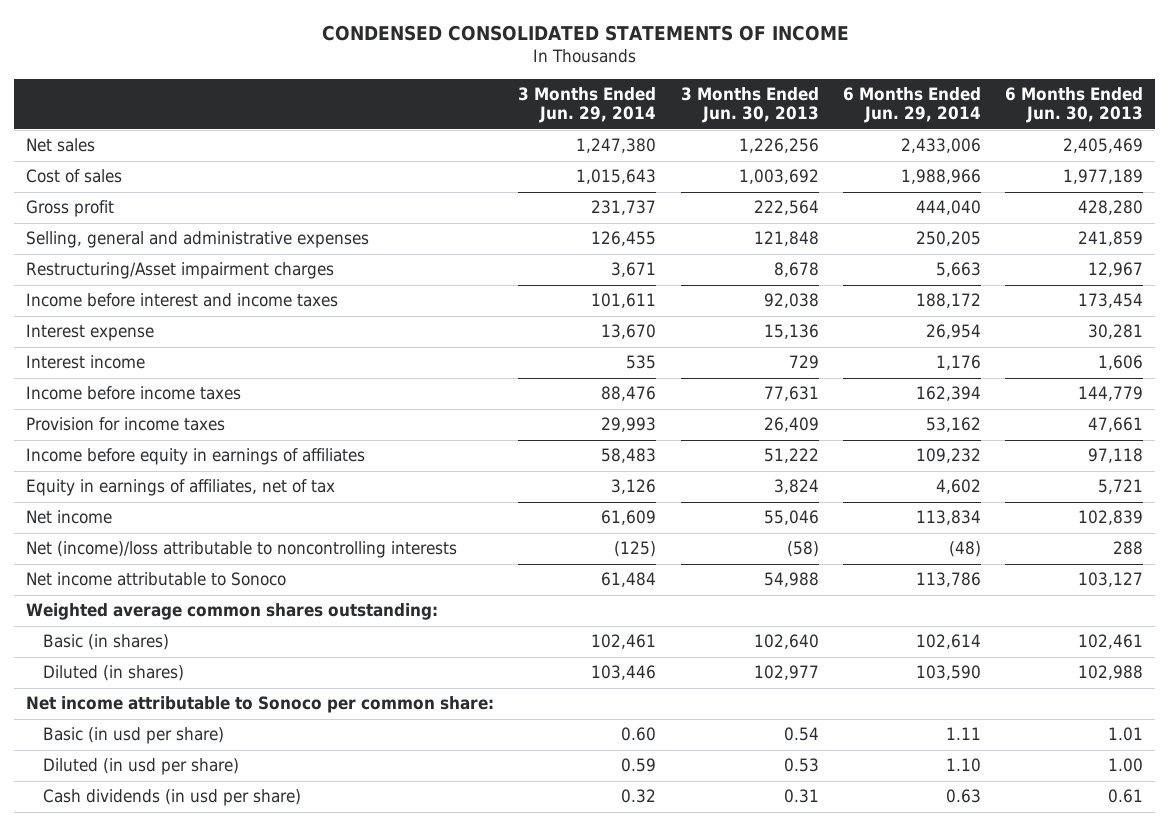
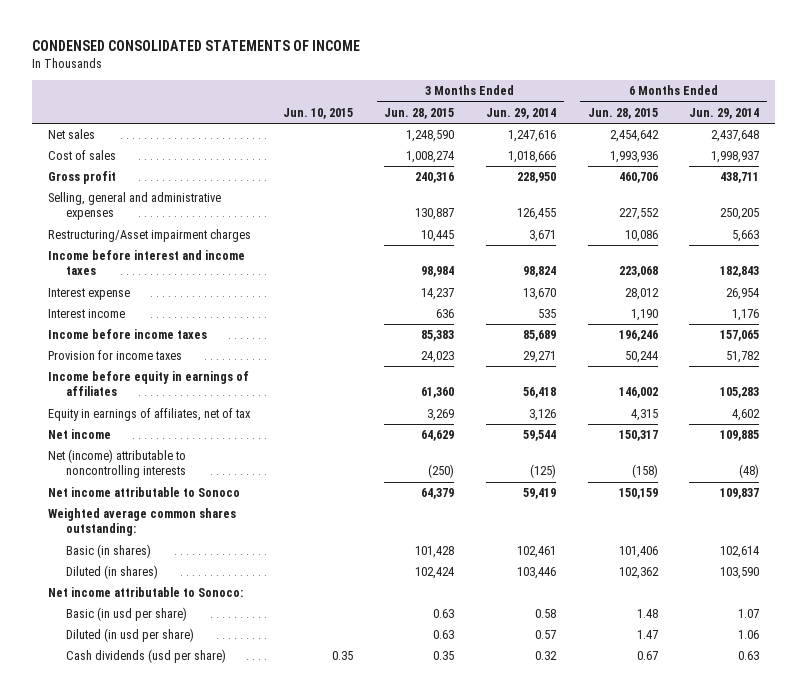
[680,86,819,124] 3 Months Ended Jun. 30, 2013 -> none
[1004,86,1143,124] 6 Months Ended Jun. 30, 2013 -> none
none -> [282,107,353,119] Jun. 10, 2015
none -> [384,107,455,119] Jun. 28, 2015
none -> [587,107,658,119] Jun. 28, 2015
[576,138,657,154] 1,247,380 -> [508,130,557,143] 1,247,616
[900,138,981,154] 2,433,006 -> [711,130,760,143] 2,437,648
[576,169,657,185] 1,015,643 -> [508,151,557,164] 1,018,666
[900,169,981,185] 1,988,966 -> [711,151,760,164] 1,998,937
[591,200,657,216] 231,737 -> [517,172,557,184] 228,950
[915,200,981,216] 444,040 -> [720,172,760,184] 438,711
[591,293,657,309] 101,611 -> [523,266,557,278] 98,824
[915,293,981,309] 188,172 -> [720,266,760,278] 182,843
[601,386,657,402] 88,476 -> [523,330,557,342] 85,689
[915,386,981,402] 162,394 -> [720,330,760,342] 157,065
[601,417,657,433] 29,993 -> [523,351,557,364] 29,271
[925,417,981,433] 53,162 -> [726,351,761,364] 51,782
[601,448,657,464] 58,483 -> [523,387,557,399] 56,418
[915,448,981,464] 109,232 -> [720,387,760,399] 105,283
[601,510,657,526] 61,609 -> [523,430,557,442] 59,544
[915,510,981,526] 113,834 -> [720,430,760,442] 109,885
[26,541,458,559] Net (income)/loss attributable to noncontrolling interests -> [48,449,187,479] Net (income) attributable to noncontrolling interests
[601,572,657,588] 61,484 -> [523,488,557,500] 59,419
[915,572,981,588] 113,786 -> [720,488,760,500] 109,837
[26,696,495,714] Net income attributable to Sonoco per common share: -> [48,587,244,598] Net income attributable to Sonoco:
[621,727,657,742] 0.60 -> [535,609,557,619] 0.58
[945,727,981,741] 1.11 -> [738,609,760,619] 1.07
[621,758,657,773] 0.59 -> [535,630,557,640] 0.57
[945,758,981,773] 1.10 -> [738,630,760,640] 1.06
[43,789,302,807] Cash dividends (in usd per share) -> [66,649,227,664] Cash dividends (usd per share)

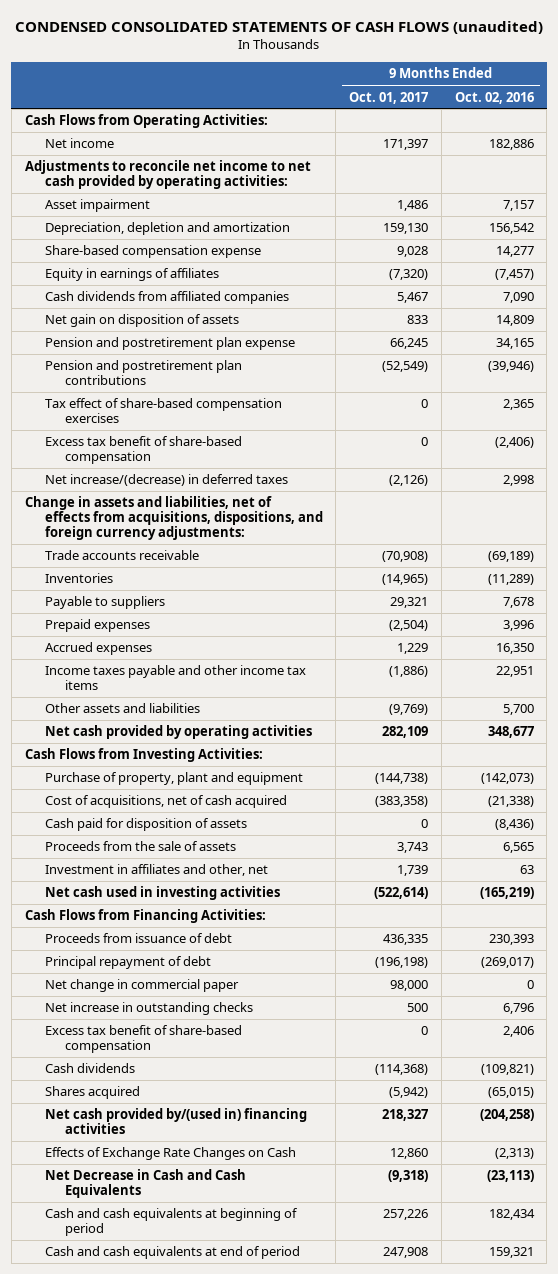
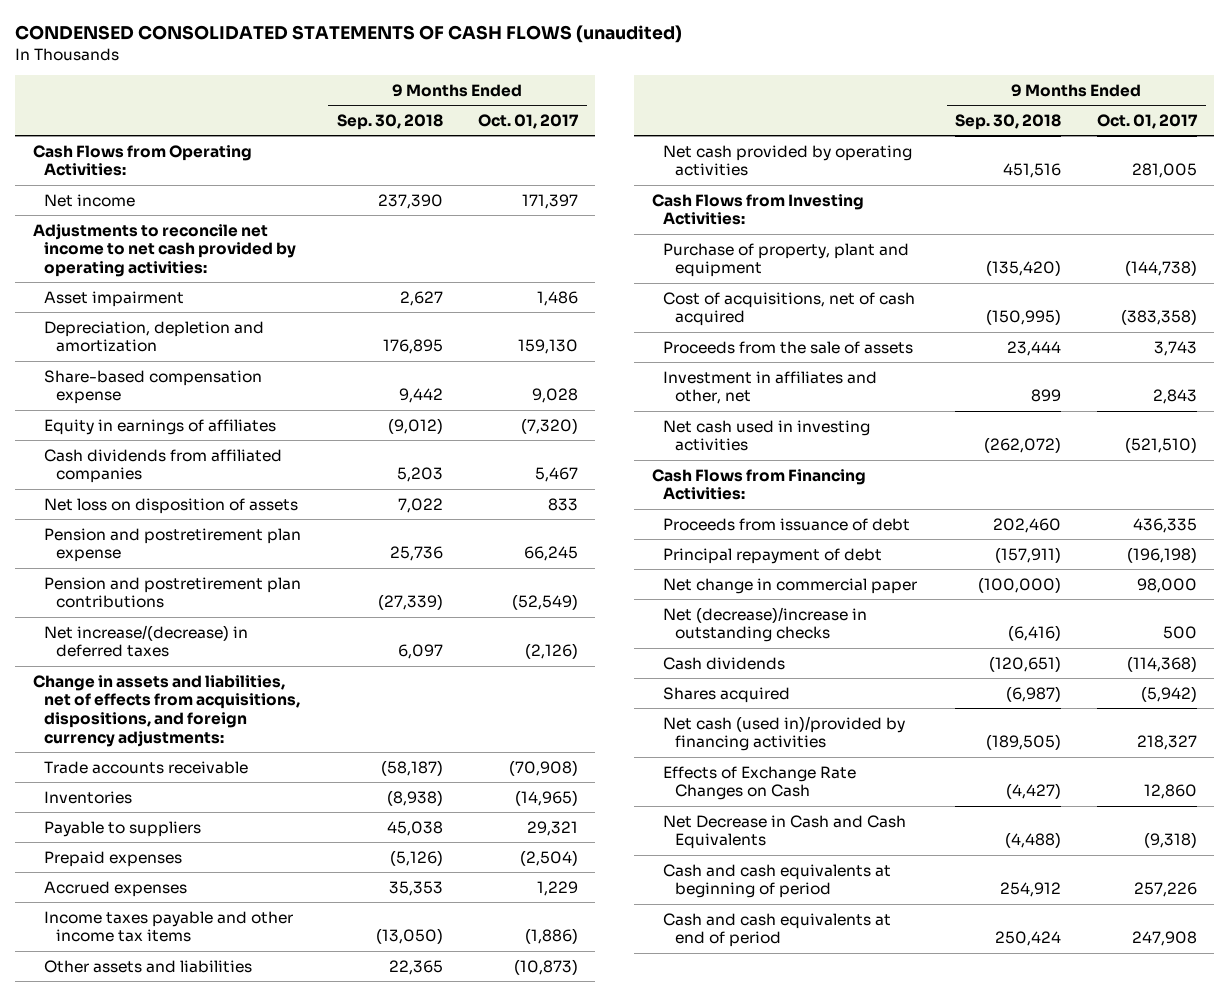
[454,91,534,104] Oct. 02, 2016 -> none
none -> [336,113,443,130] Sep. 30, 2018
[44,314,239,328] Net gain on disposition of assets -> [44,497,299,514] Net loss on disposition of assets
[44,398,282,424] Tax effect of share-based compensation exercises -> none
[44,436,242,465] Excess tax benefit of share-based compensation -> none
[389,704,429,716] (9,769) -> [513,958,578,975] (10,873)
[382,726,429,739] 282,109 -> [1131,163,1197,179] 281,005
[44,818,247,832] Cash paid for disposition of assets -> none
[397,865,429,877] 1,739 -> [1152,389,1197,405] 2,843
[374,887,429,900] (522,614) -> [1124,437,1197,454] (521,510)
[44,1025,242,1054] Excess tax benefit of share-based compensation -> none
[44,1002,253,1016] Net increase in outstanding checks -> [663,606,868,643] Net (decrease)/increase in outstanding checks
[44,1108,307,1135] Net cash provided by/(used in) financing activities -> [663,715,906,752] Net cash (used in)/provided by financing activities

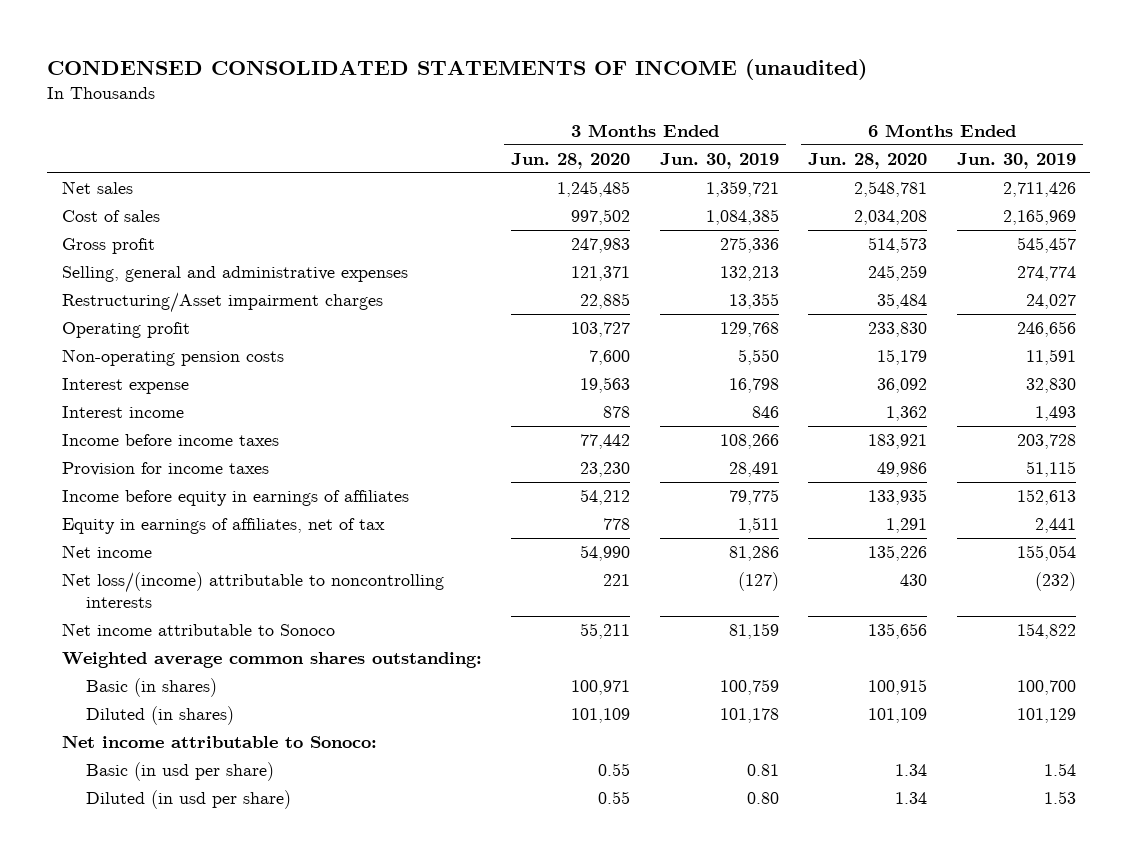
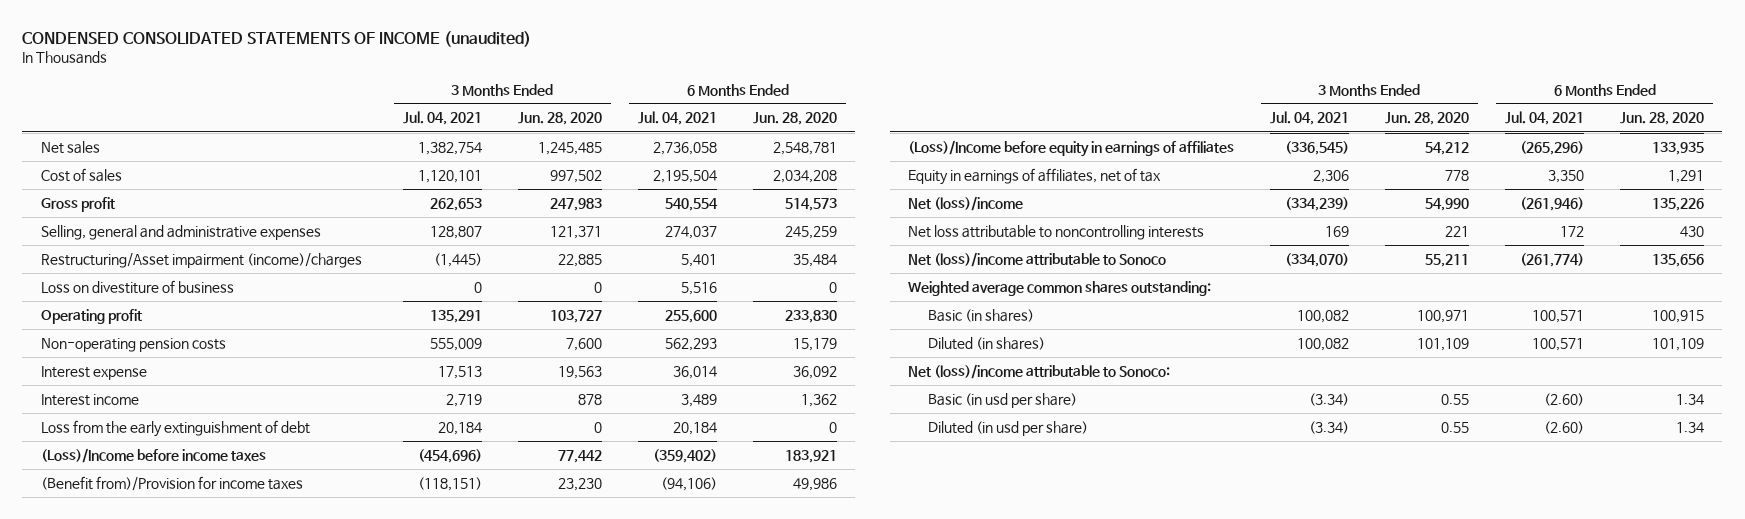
[659,152,779,169] Jun. 30, 2019 -> none
[956,152,1076,169] Jun. 30, 2019 -> none
none -> [402,111,482,126] Jul. 04, 2021
none -> [638,111,718,126] Jul. 04, 2021
[61,292,383,314] Restructuring/Asset impairment charges -> [40,252,362,268] Restructuring/Asset impairment (income)/charges
none -> [40,279,234,294] Loss on divestiture of business
none -> [40,419,310,437] Loss from the early extinguishment of debt
[61,434,279,447] Income before income taxes -> [40,447,266,463] (Loss)/Income before income taxes
[61,462,269,477] Provision for income taxes -> [40,475,303,491] (Benefit from)/Provision for income taxes
[61,490,409,507] Income before equity in earnings of affiliates -> [907,139,1234,157] (Loss)/Income before equity in earnings of affiliates
[61,545,152,559] Net income -> [907,195,1023,211] Net (loss)/income
[61,572,444,609] Net loss/(income) attributable to noncontrolling interests -> [907,224,1204,240] Net loss attributable to noncontrolling interests
[61,623,335,637] Net income attributable to Sonoco -> [907,251,1166,267] Net (loss)/income attributable to Sonoco
[61,735,377,749] Net income attributable to Sonoco: -> [907,363,1170,379] Net (loss)/income attributable to Sonoco:

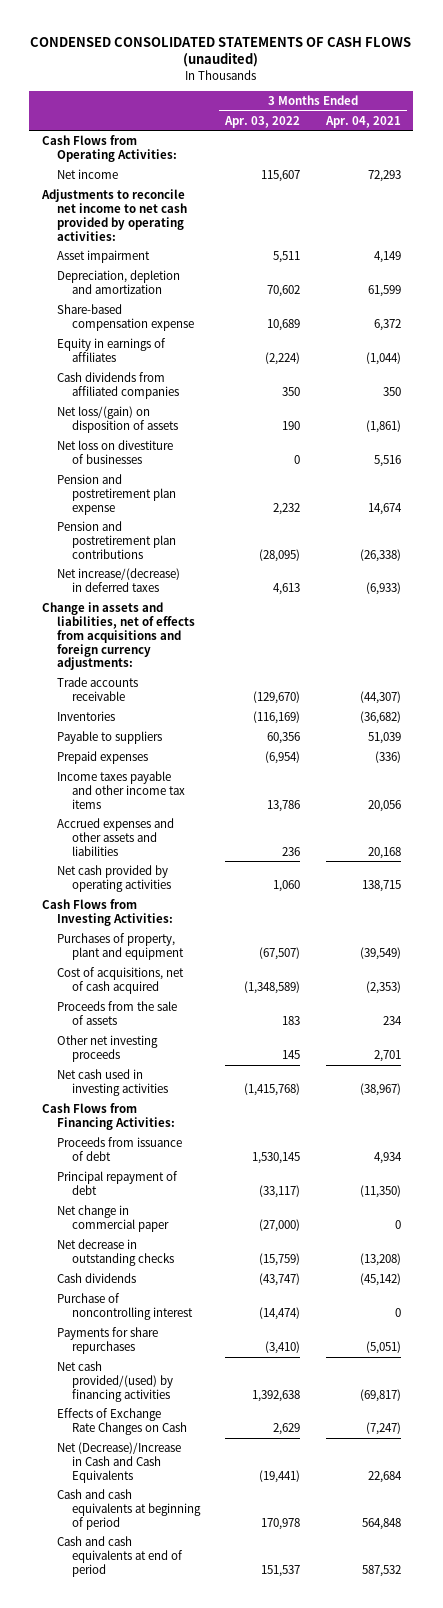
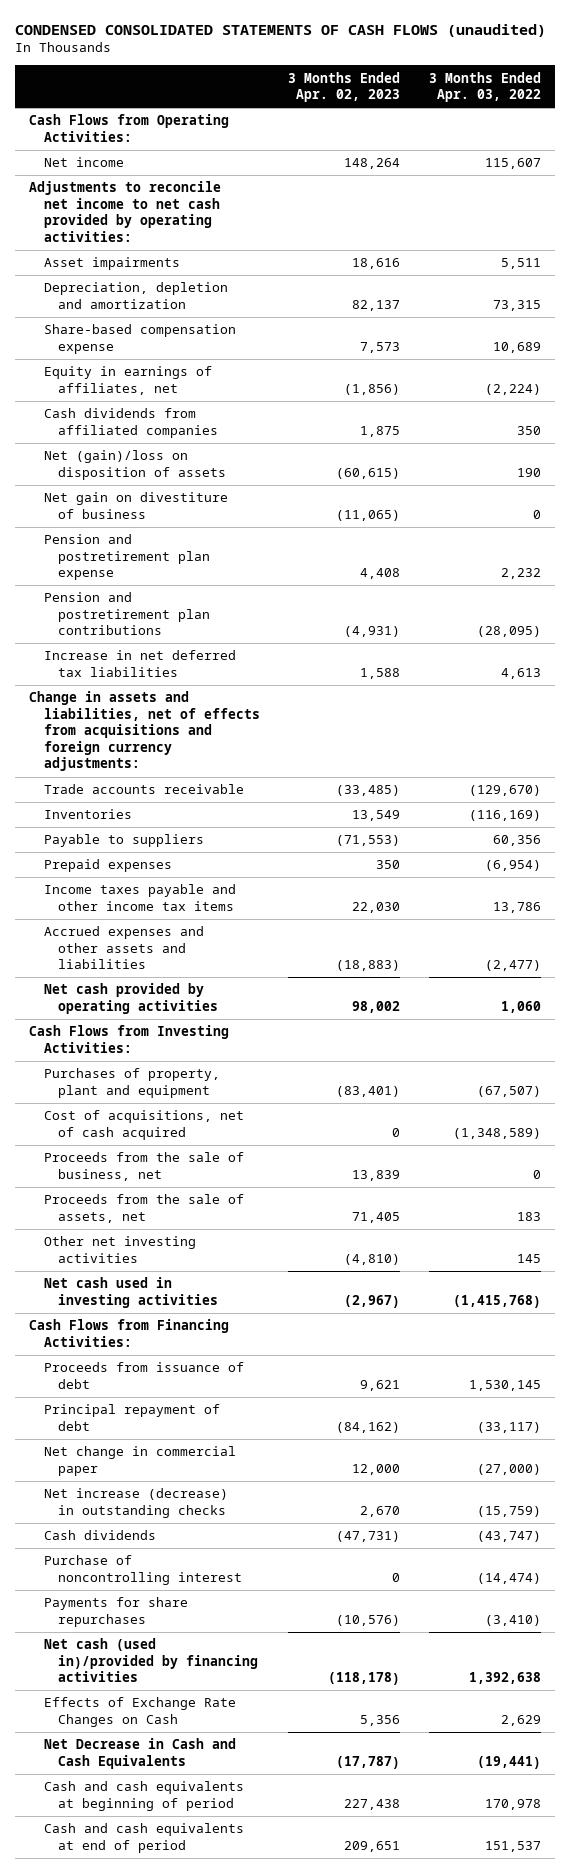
[324,115,401,128] Apr. 04, 2021 -> none
none -> [288,71,401,103] 3 Months Ended Apr. 02, 2023
[56,250,150,264] Asset impairment -> [43,257,180,271] Asset impairments
[267,284,301,297] 70,602 -> [493,299,542,311] 73,315
[56,338,166,362] Equity in earnings of affiliates -> [43,366,212,395] Equity in earnings of affiliates, net
[56,406,178,433] Net loss/(gain) on disposition of assets -> [43,450,227,480] Net (gain)/loss on disposition of assets
[56,440,173,464] Net loss on divestiture of businesses -> [43,492,228,519] Net gain on divestiture of business
[56,568,180,592] Net increase/(decrease) in deferred taxes -> [43,650,236,677] Increase in net deferred tax liabilities
[282,846,301,856] 236 -> [485,960,542,972] (2,477)
none -> [43,1152,244,1181] Proceeds from the sale of business, net
[56,1001,177,1025] Proceeds from the sale of assets -> [43,1194,244,1223] Proceeds from the sale of assets, net
[56,1035,158,1062] Other net investing proceeds -> [43,1236,196,1263] Other net investing activities
[56,1239,174,1266] Net decrease in outstanding checks -> [43,1488,228,1518] Net increase (decrease) in outstanding checks
[56,1361,173,1402] Net cash provided/(used) by financing activities -> [43,1638,259,1683] Net cash (used in)/provided by financing activities
[56,1442,181,1483] Net (Decrease)/Increase in Cash and Cash Equivalents -> [43,1738,236,1769] Net Decrease in Cash and Cash Equivalents

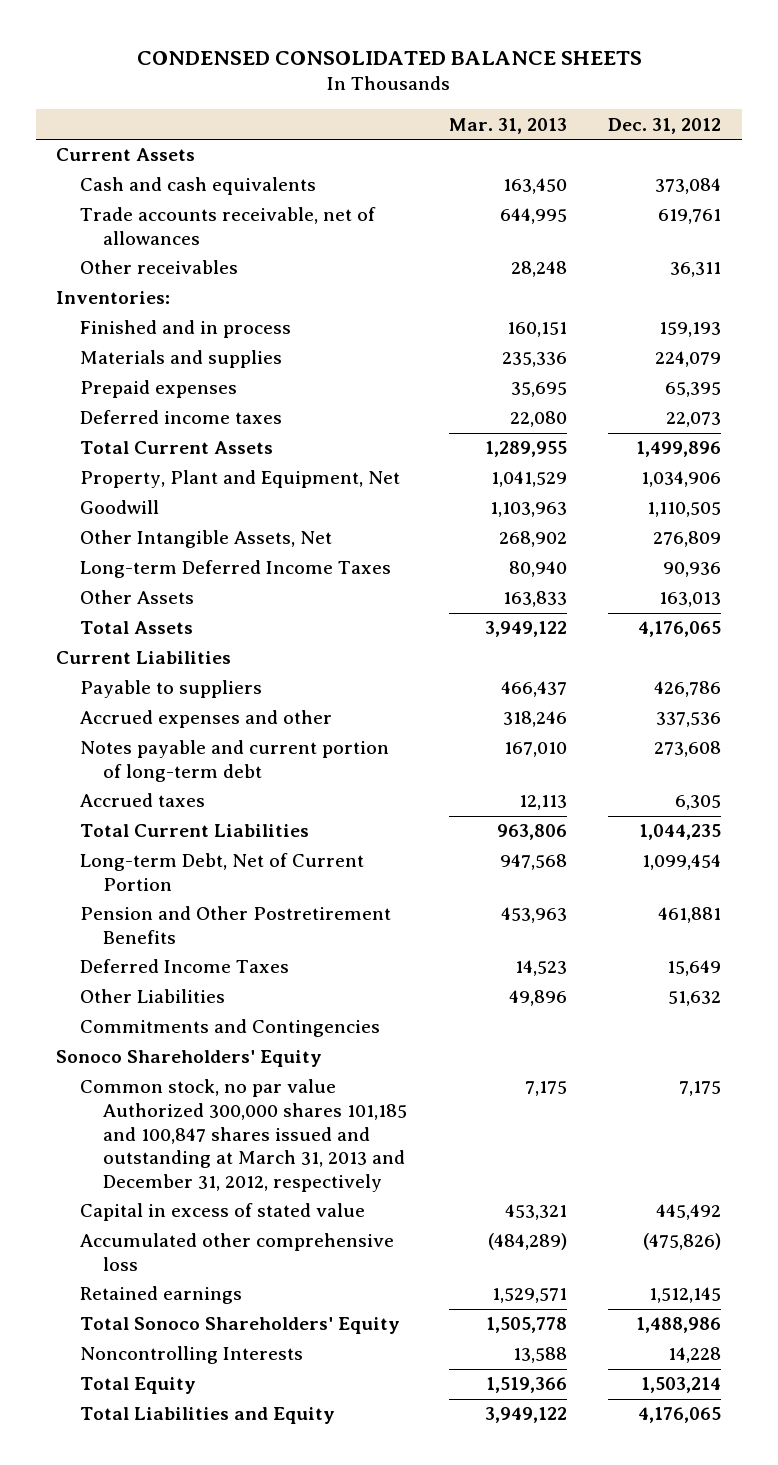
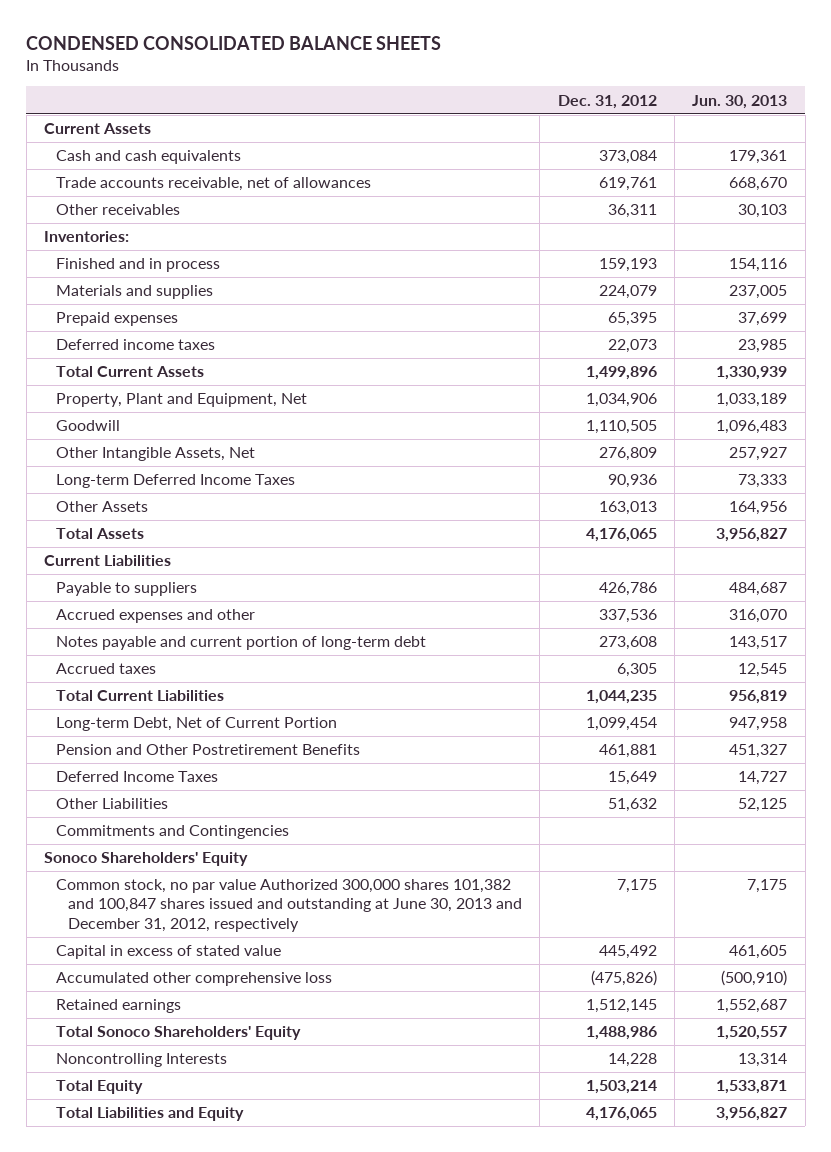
[448,117,567,134] Mar. 31, 2013 -> none
none -> [692,94,788,109] Jun. 30, 2013
[79,1079,408,1192] Common stock, no par value Authorized 300,000 shares 101,185 and 100,847 shares issued and outstanding at March 31, 2013 and December 31, 2012, respectively -> [56,879,523,932] Common stock, no par value Authorized 300,000 shares 101,382 and 100,847 shares issued and outstanding at June 30, 2013 and December 31, 2012, respectively

